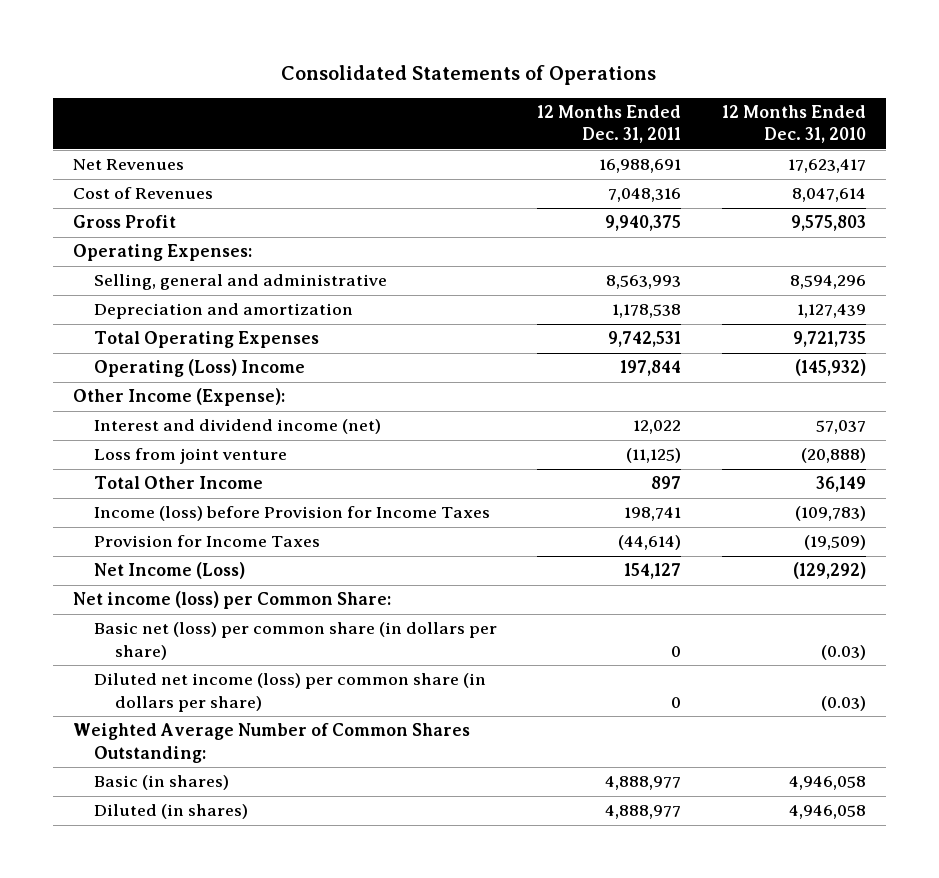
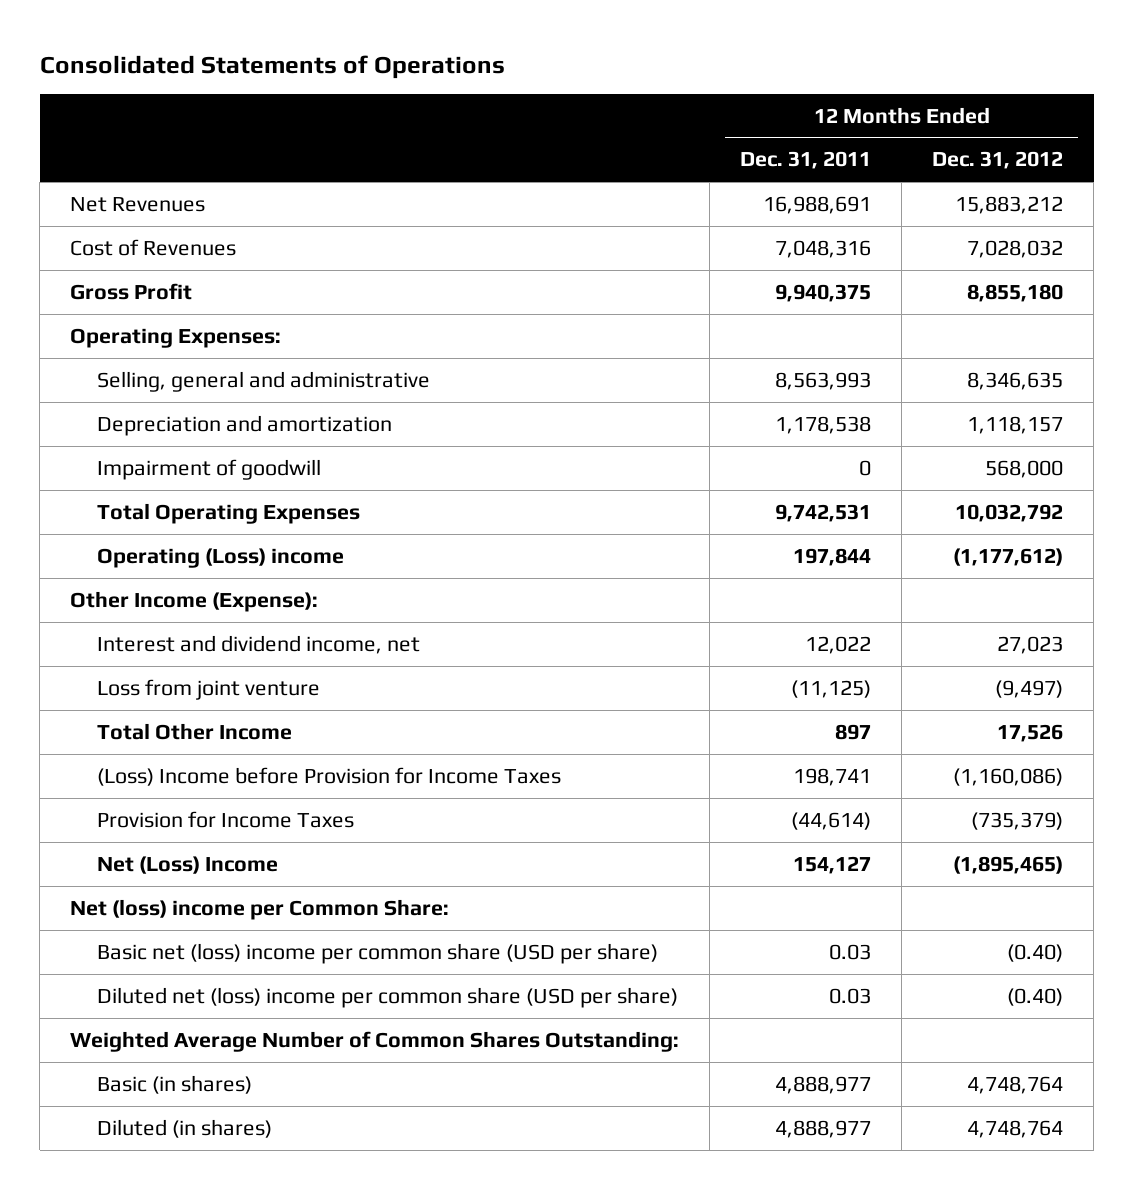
[721,105,866,144] 12 Months Ended Dec. 31, 2010 -> none
none -> [932,151,1064,170] Dec. 31, 2012
none -> [96,458,321,480] Impairment of goodwill
[93,359,305,378] Operating (Loss) Income -> [96,547,344,568] Operating (Loss) income
[93,419,381,435] Interest and dividend income (net) -> [96,634,420,654] Interest and dividend income, net
[93,506,490,522] Income (loss) before Provision for Income Taxes -> [96,766,561,786] (Loss) Income before Provision for Income Taxes
[93,562,245,580] Net Income (Loss) -> [96,855,278,874] Net (Loss) Income
[73,591,392,610] Net income (loss) per Common Share: -> [70,898,450,920] Net (loss) income per Common Share:
[93,622,497,660] Basic net (loss) per common share (in dollars per share) -> [96,942,658,964] Basic net (loss) income per common share (USD per share)
[671,645,682,657] 0 -> [829,943,872,960] 0.03
[93,673,486,712] Diluted net income (loss) per common share (in dollars per share) -> [96,986,678,1008] Diluted net (loss) income per common share (USD per share)
[671,696,682,708] 0 -> [829,987,872,1004] 0.03

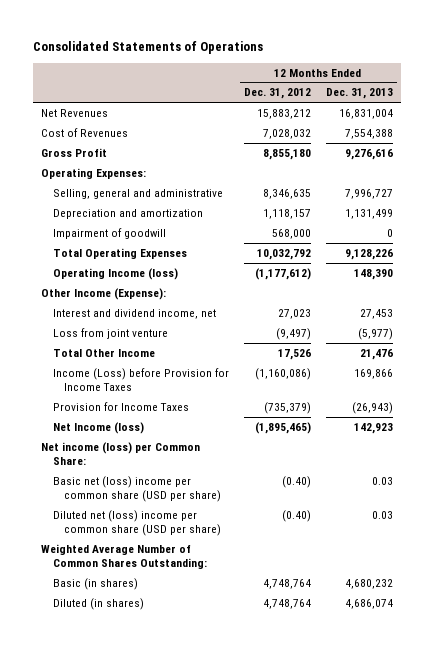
[740,151,872,170] Dec. 31, 2011 -> none
none -> [325,88,393,100] Dec. 31, 2013
[96,547,344,568] Operating (Loss) income -> [52,267,178,280] Operating Income (loss)
[96,766,561,786] (Loss) Income before Provision for Income Taxes -> [52,367,229,392] Income (Loss) before Provision for Income Taxes
[96,855,278,874] Net (Loss) Income -> [52,421,144,434] Net Income (loss)
[70,898,450,920] Net (loss) income per Common Share: -> [40,441,200,466] Net income (loss) per Common Share:

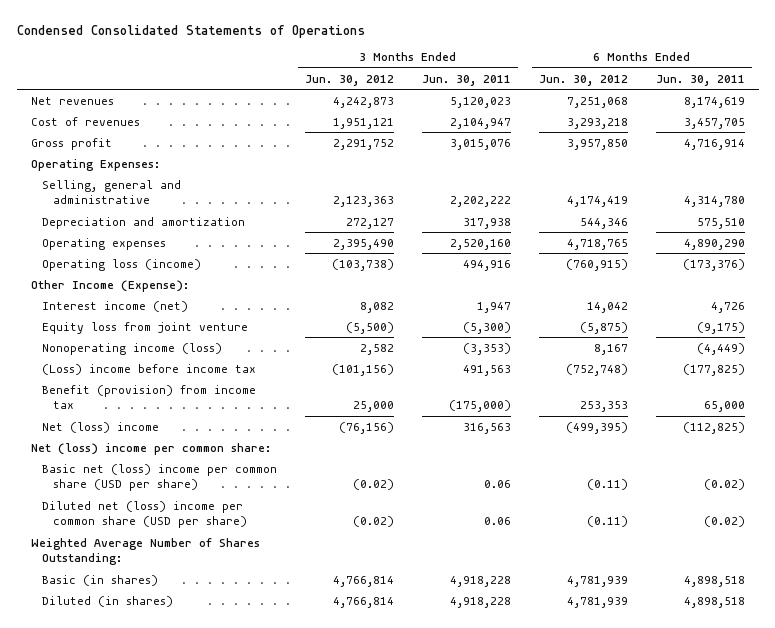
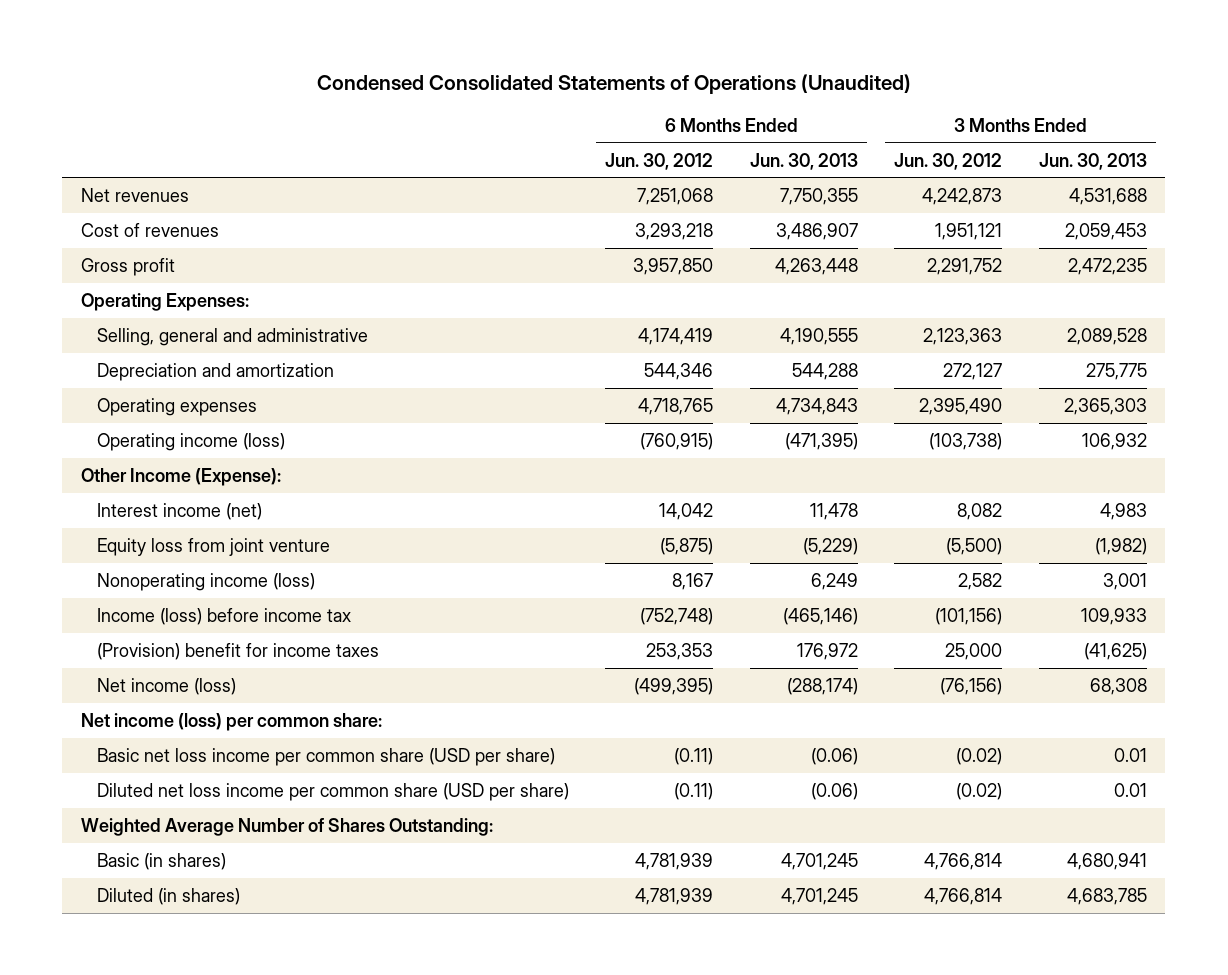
[16,24,365,38] Condensed Consolidated Statements of Operations -> [316,74,911,95] Condensed Consolidated Statements of Operations (Unaudited)
[421,74,511,86] Jun. 30, 2011 -> none
[655,74,745,86] Jun. 30, 2011 -> none
none -> [749,152,858,170] Jun. 30, 2013
none -> [1039,152,1148,170] Jun. 30, 2013
[41,258,201,271] Operating loss (income) -> [96,432,285,451] Operating income (loss)
[41,363,256,375] (Loss) income before income tax -> [96,607,351,625] Income (loss) before income tax
[41,384,256,409] Benefit (provision) from income tax -> [96,642,379,660] (Provision) benefit for income taxes
[41,421,159,433] Net (loss) income -> [96,677,236,695] Net income (loss)
[30,442,271,455] Net (loss) income per common share: -> [80,712,382,731] Net income (loss) per common share:
[41,463,277,491] Basic net (loss) income per common share (USD per share) -> [96,747,555,766] Basic net loss income per common share (USD per share)
[41,500,247,528] Diluted net (loss) income per common share (USD per share) -> [96,782,569,801] Diluted net loss income per common share (USD per share)

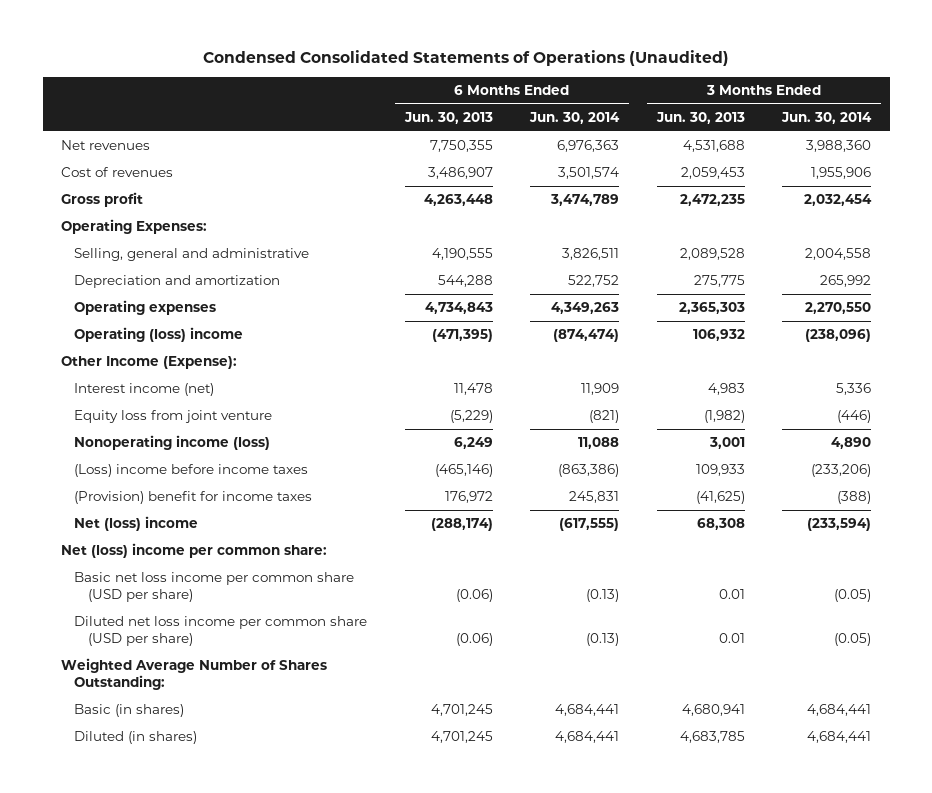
[605,152,714,170] Jun. 30, 2012 -> none
[894,152,1003,170] Jun. 30, 2012 -> none
none -> [529,111,621,124] Jun. 30, 2014
none -> [781,111,873,124] Jun. 30, 2014
[96,432,285,451] Operating income (loss) -> [74,327,244,343] Operating (loss) income
[96,607,351,625] Income (loss) before income tax -> [74,464,309,478] (Loss) income before income taxes
[96,677,236,695] Net income (loss) -> [74,516,199,532] Net (loss) income
[80,712,382,731] Net income (loss) per common share: -> [61,543,328,559] Net (loss) income per common share:

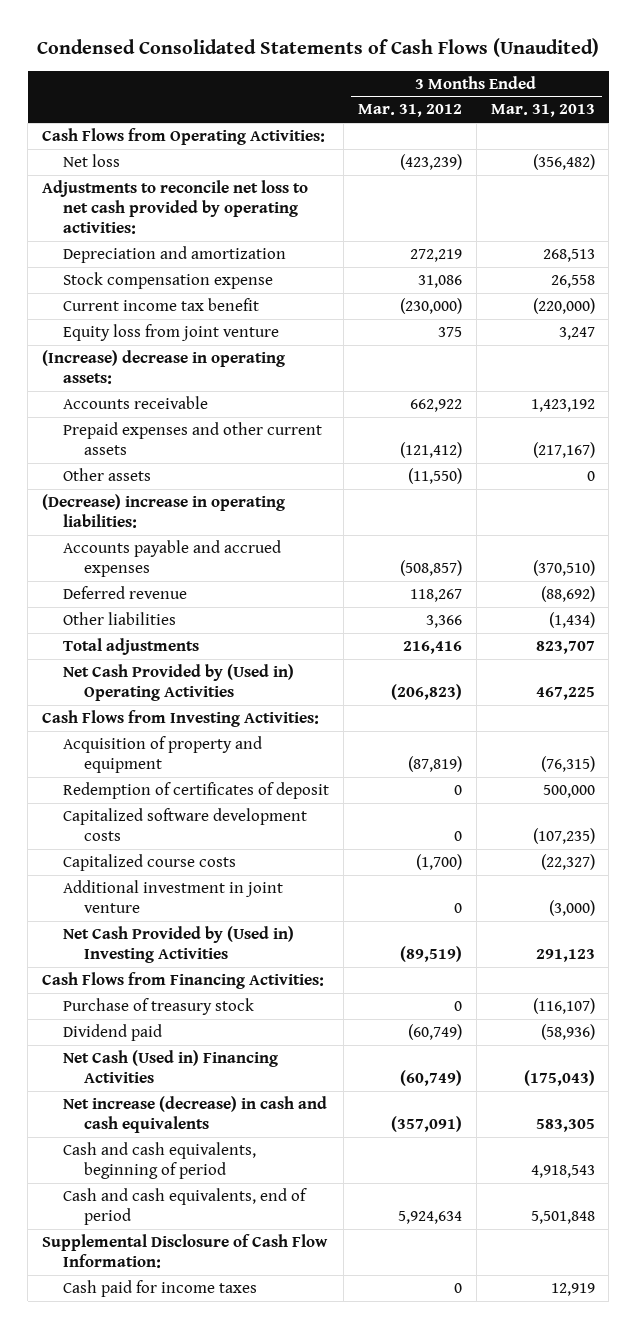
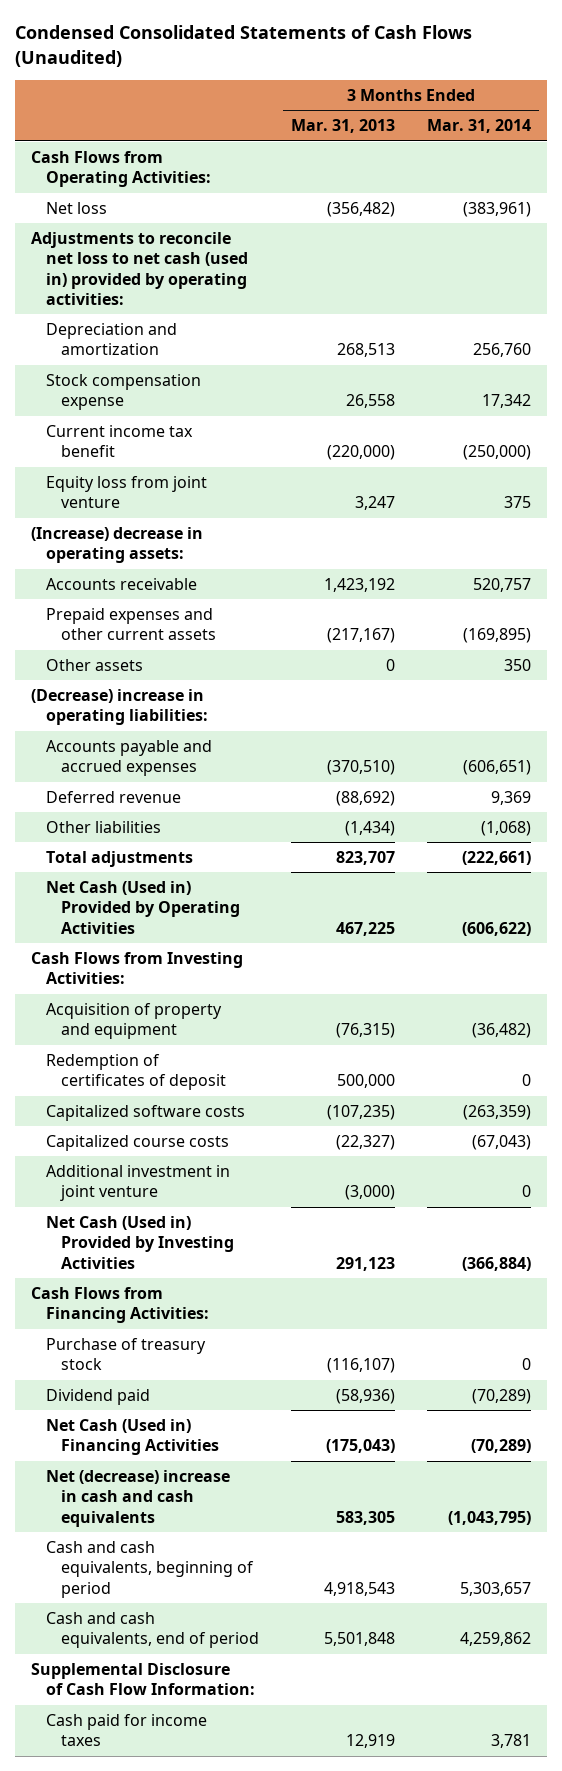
[357,104,462,118] Mar. 31, 2012 -> none
none -> [427,119,532,134] Mar. 31, 2014
[42,180,309,235] Adjustments to reconcile net loss to net cash provided by operating activities: -> [30,231,248,305] Adjustments to reconcile net loss to net cash (used in) provided by operating activities:
[63,664,295,702] Net Cash Provided by (Used in) Operating Activities -> [45,880,241,934] Net Cash (Used in) Provided by Operating Activities
[63,808,308,842] Capitalized software development costs -> [45,1104,245,1121] Capitalized software costs
[63,926,295,964] Net Cash Provided by (Used in) Investing Activities -> [45,1215,235,1269] Net Cash (Used in) Provided by Investing Activities
[63,1096,328,1134] Net increase (decrease) in cash and cash equivalents -> [45,1469,230,1527] Net (decrease) increase in cash and cash equivalents

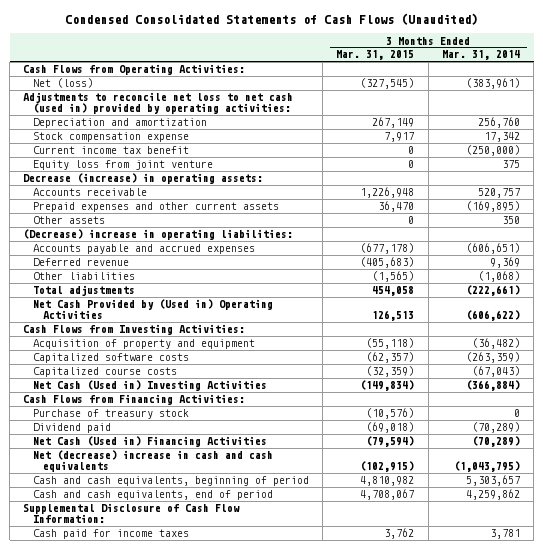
[291,119,396,134] Mar. 31, 2013 -> none
none -> [336,50,415,61] Mar. 31, 2015
[45,201,107,214] Net loss -> [33,78,94,89] Net (loss)
[30,526,203,564] (Increase) decrease in operating assets: -> [23,173,264,185] Decrease (increase) in operating assets:
[45,880,241,934] Net Cash (Used in) Provided by Operating Activities -> [33,299,274,320] Net Cash Provided by (Used in) Operating Activities
[45,1053,227,1091] Redemption of certificates of deposit -> none
[45,1164,230,1202] Additional investment in joint venture -> none
[45,1215,235,1269] Net Cash (Used in) Provided by Investing Activities -> [33,380,268,392] Net Cash (Used in) Investing Activities

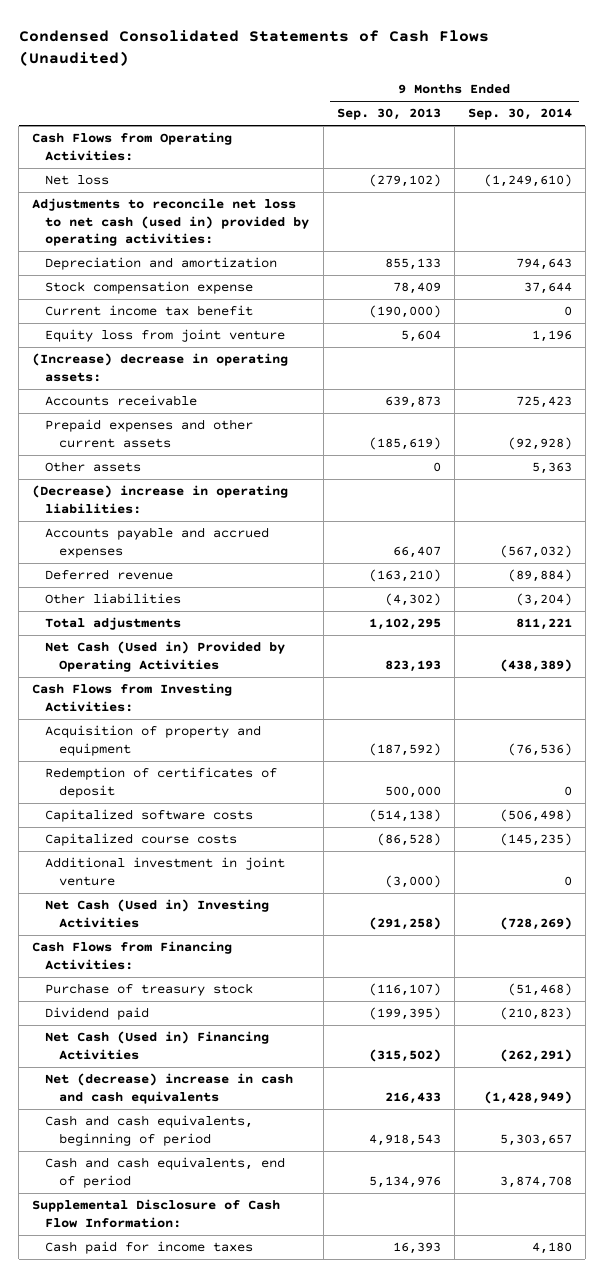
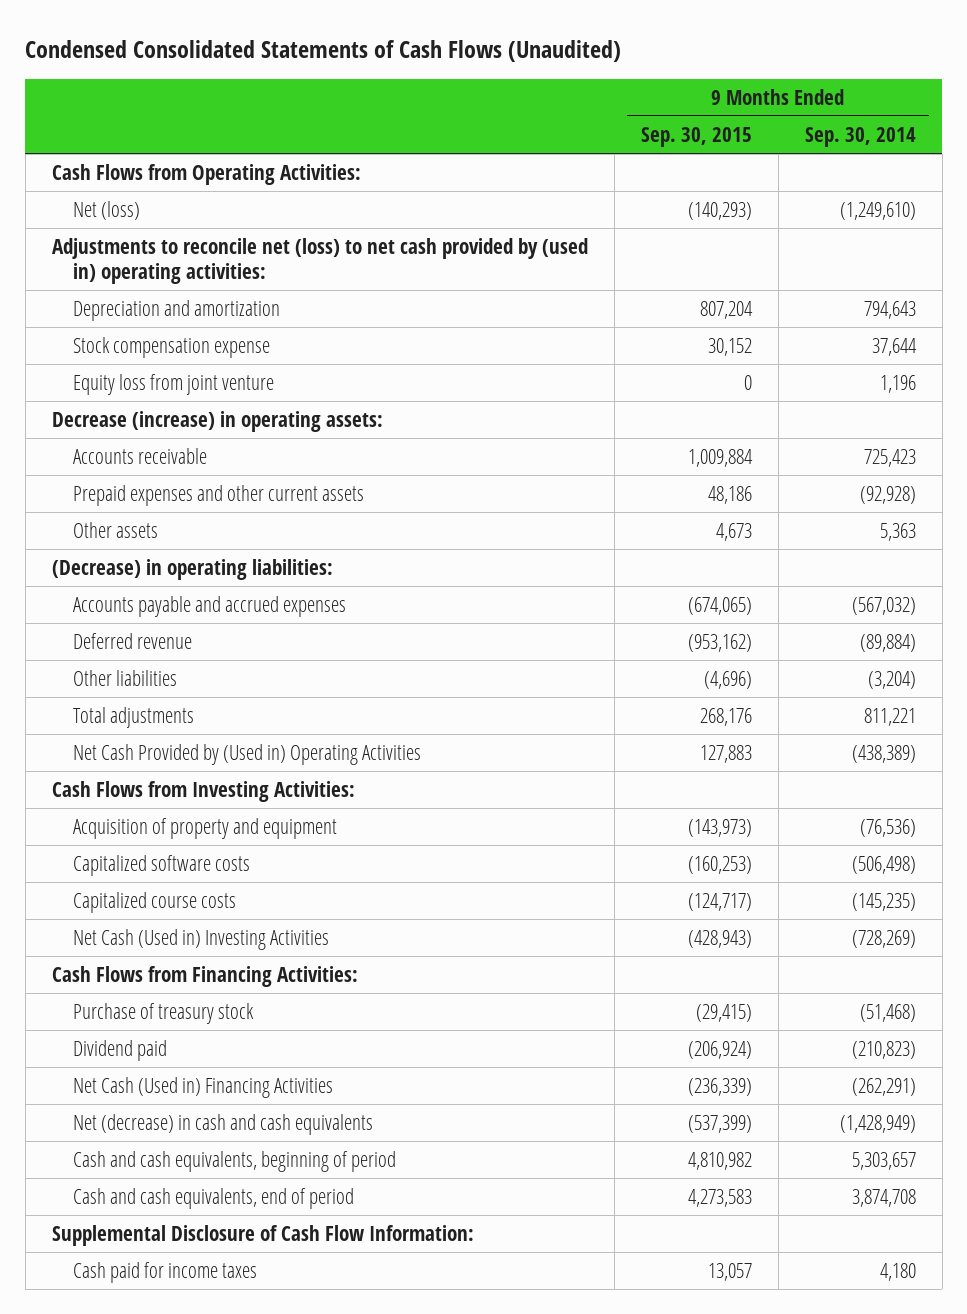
[336,108,441,121] Sep. 30, 2013 -> none
none -> [640,127,752,148] Sep. 30, 2015
[45,175,110,186] Net loss -> [72,201,140,221] Net (loss)
[32,198,310,247] Adjustments to reconcile net loss to net cash (used in) provided by operating activities: -> [51,238,588,284] Adjustments to reconcile net (loss) to net cash provided by (used in) operating activities:
[45,305,254,317] Current income tax benefit -> none
[32,353,289,382] (Increase) decrease in operating assets: -> [51,411,383,433] Decrease (increase) in operating assets:
[32,485,289,514] (Decrease) increase in operating liabilities: -> [51,559,333,581] (Decrease) in operating liabilities:
[45,641,286,672] Net Cash (Used in) Provided by Operating Activities -> [72,744,421,766] Net Cash Provided by (Used in) Operating Activities
[45,767,278,798] Redemption of certificates of deposit -> none
[45,857,286,886] Additional investment in joint venture -> none
[45,1073,294,1104] Net (decrease) increase in cash and cash equivalents -> [72,1114,373,1136] Net (decrease) in cash and cash equivalents

